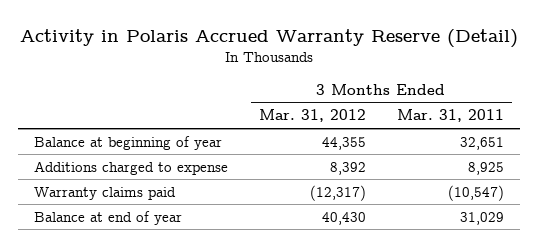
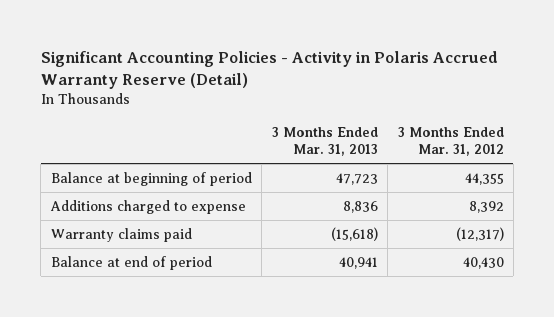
[19,28,518,48] Activity in Polaris Accrued Warranty Reserve (Detail) -> [40,50,498,89] Significant Accounting Policies - Activity in Polaris Accrued Warranty Reserve (Detail)
[397,109,505,123] Mar. 31, 2011 -> none
none -> [271,126,378,156] 3 Months Ended Mar. 31, 2013
[33,135,222,150] Balance at beginning of year -> [50,171,252,186] Balance at beginning of period
[33,210,182,225] Balance at end of year -> [50,255,212,270] Balance at end of period

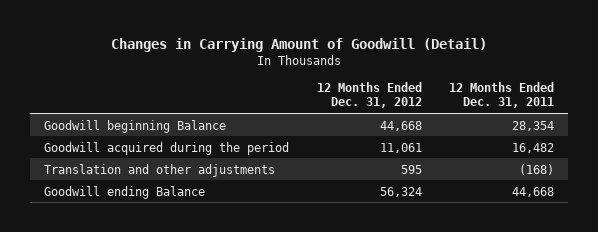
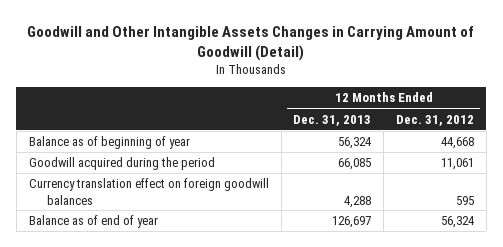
[111,37,488,52] Changes in Carrying Amount of Goodwill (Detail) -> [27,25,475,61] Goodwill and Other Intangible Assets Changes in Carrying Amount of Goodwill (Detail)
[449,82,555,109] 12 Months Ended Dec. 31, 2011 -> none
none -> [293,114,372,126] Dec. 31, 2013
[44,119,227,133] Goodwill beginning Balance -> [28,136,190,150] Balance as of beginning of year
[44,163,276,177] Translation and other adjustments -> [28,178,269,205] Currency translation effect on foreign goodwill balances
[44,185,206,199] Goodwill ending Balance -> [28,215,158,229] Balance as of end of year

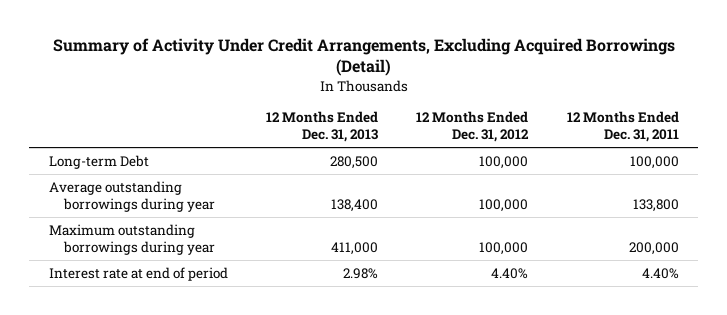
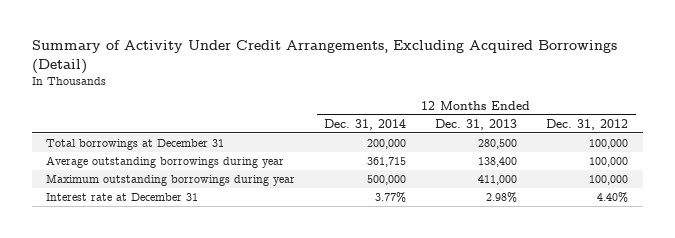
[566,111,679,143] 12 Months Ended Dec. 31, 2011 -> none
none -> [324,118,407,130] Dec. 31, 2014
[48,154,149,169] Long-term Debt -> [46,139,225,151] Total borrowings at December 31
[48,266,228,281] Interest rate at end of period -> [46,193,199,202] Interest rate at December 31

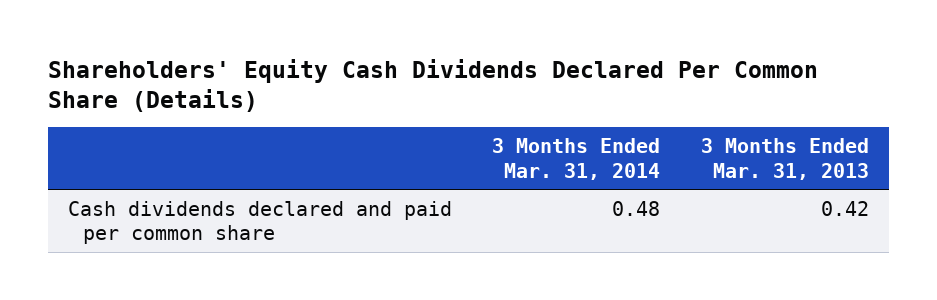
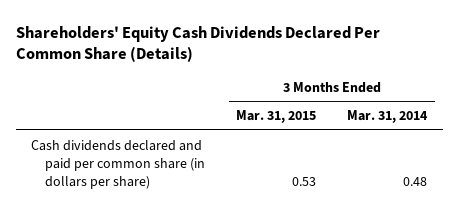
[700,138,869,180] 3 Months Ended Mar. 31, 2013 -> none
none -> [236,110,317,124] Mar. 31, 2015
[67,200,452,245] Cash dividends declared and paid per common share -> [31,139,206,189] Cash dividends declared and paid per common share (in dollars per share)

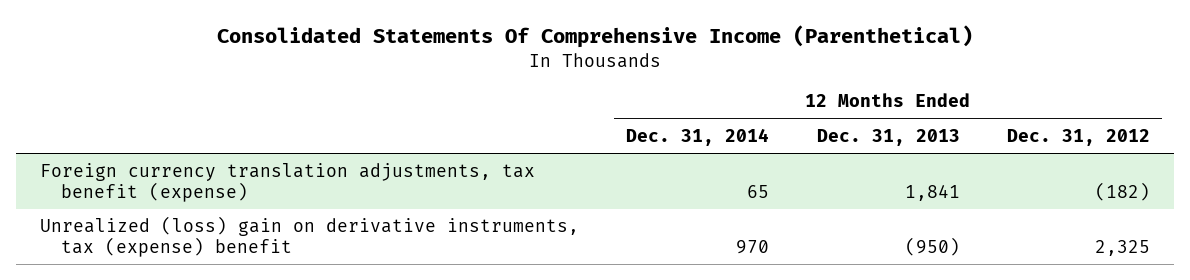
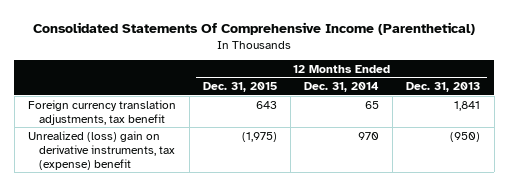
[1007,128,1151,146] Dec. 31, 2012 -> none
none -> [203,82,278,93] Dec. 31, 2015
[39,163,535,203] Foreign currency translation adjustments, tax benefit (expense) -> [27,99,176,125] Foreign currency translation adjustments, tax benefit

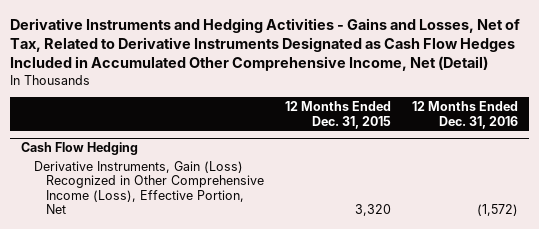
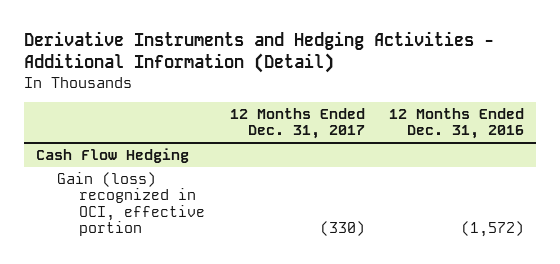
[10,17,521,72] Derivative Instruments and Hedging Activities - Gains and Losses, Net of Tax, Related to Derivative Instruments Designated as Cash Flow Hedges Included in Accumulated Other Comprehensive Income, Net (Detail) -> [23,31,494,74] Derivative Instruments and Hedging Activities - Additional Information (Detail)
[285,101,392,129] 12 Months Ended Dec. 31, 2015 -> none
none -> [229,107,365,140] 12 Months Ended Dec. 31, 2017
[33,160,265,214] Derivative Instruments, Gain (Loss) Recognized in Other Comprehensive Income (Loss), Effective Portion, Net -> [57,171,205,237] Gain (loss) recognized in OCI, effective portion

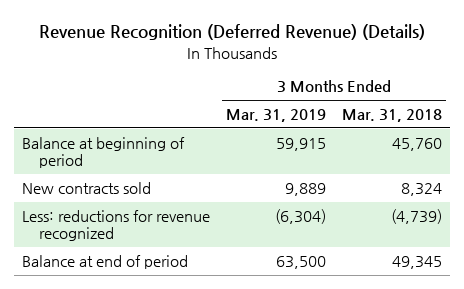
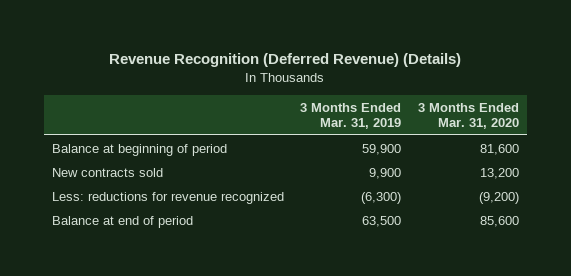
[341,109,442,123] Mar. 31, 2018 -> none
none -> [417,103,519,130] 3 Months Ended Mar. 31, 2020
[275,138,326,152] 59,915 -> [362,143,402,155] 59,900
[284,183,326,197] 9,889 -> [369,167,402,179] 9,900
[274,209,326,225] (6,304) -> [361,191,402,204] (6,300)

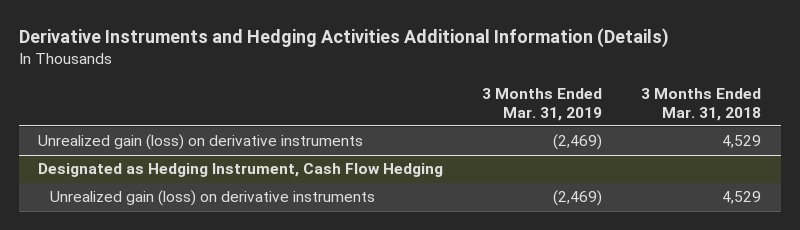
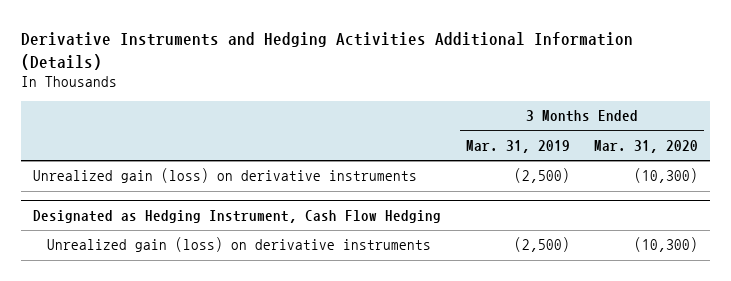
[641,88,762,121] 3 Months Ended Mar. 31, 2018 -> none
none -> [593,139,698,153] Mar. 31, 2020
[553,134,603,151] (2,469) -> [513,168,570,184] (2,500)
[553,190,603,207] (2,469) -> [513,237,570,253] (2,500)

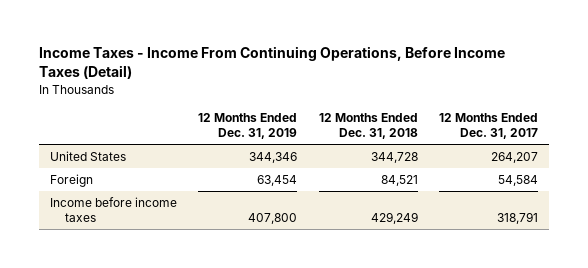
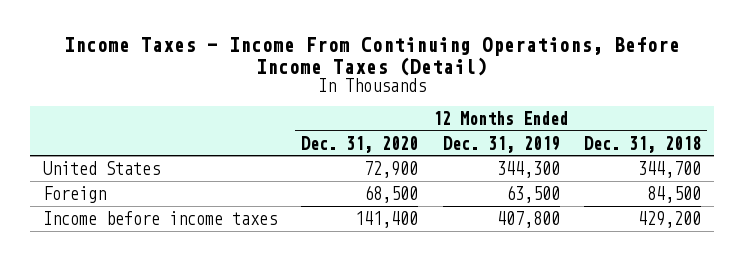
[439,113,539,140] 12 Months Ended Dec. 31, 2017 -> none
none -> [301,135,419,153] Dec. 31, 2020
[249,152,298,164] 344,346 -> [496,160,560,178] 344,300
[370,152,418,164] 344,728 -> [638,160,702,178] 344,700
[257,175,298,187] 63,454 -> [505,184,560,203] 63,500
[380,175,418,187] 84,521 -> [647,185,702,203] 84,500
[370,212,418,225] 429,249 -> [638,210,702,228] 429,200

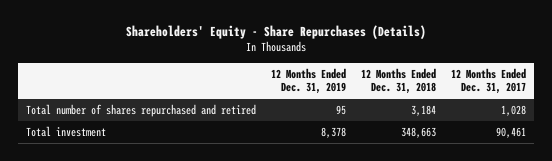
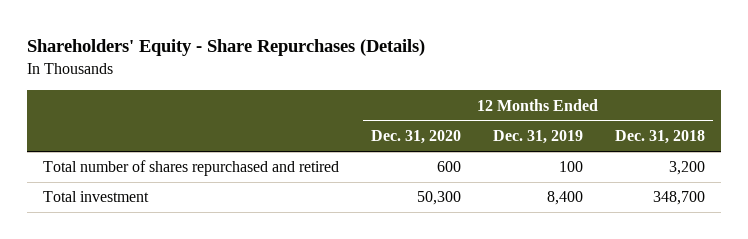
[451,67,527,95] 12 Months Ended Dec. 31, 2017 -> none
none -> [371,130,462,145] Dec. 31, 2020
[335,104,346,115] 95 -> [559,161,584,173] 100
[411,104,437,116] 3,184 -> [669,161,706,176] 3,200
[320,126,346,138] 8,378 -> [547,191,584,206] 8,400
[401,126,437,138] 348,663 -> [653,191,706,206] 348,700

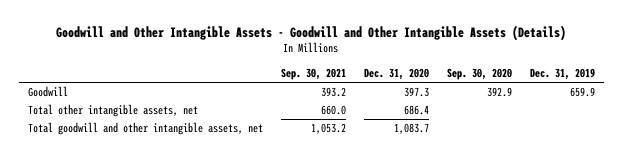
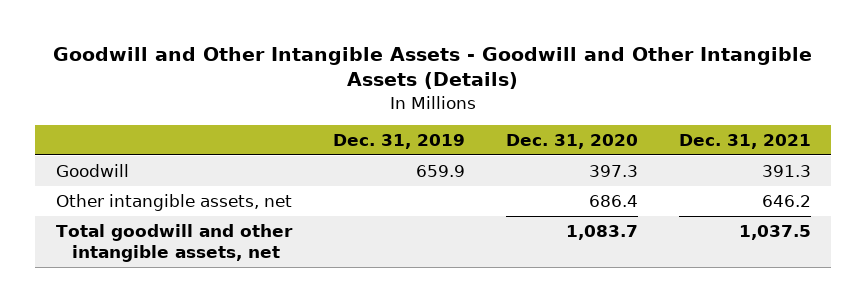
[280,68,346,81] Sep. 30, 2021 -> none
[447,68,513,81] Sep. 30, 2020 -> none
none -> [678,133,811,149] Dec. 31, 2021
[27,104,198,118] Total other intangible assets, net -> [55,193,292,211] Other intangible assets, net

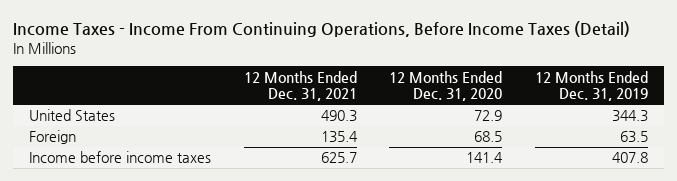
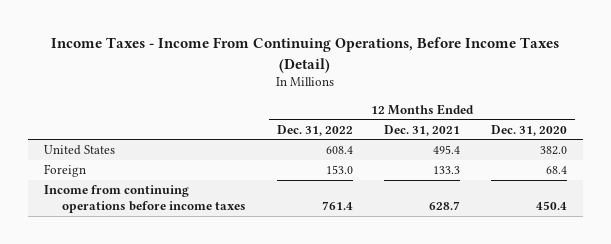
[534,70,648,102] 12 Months Ended Dec. 31, 2019 -> none
none -> [276,124,353,136] Dec. 31, 2022
[320,110,357,123] 490.3 -> [433,145,461,155] 495.4
[474,110,503,122] 72.9 -> [540,146,568,156] 382.0
[320,131,358,144] 135.4 -> [433,166,461,175] 133.3
[474,131,503,143] 68.5 -> [546,166,568,175] 68.4
[29,151,212,164] Income before income taxes -> [43,185,246,214] Income from continuing operations before income taxes
[320,152,357,164] 625.7 -> [429,201,461,211] 628.7
[466,152,504,164] 141.4 -> [536,201,568,211] 450.4

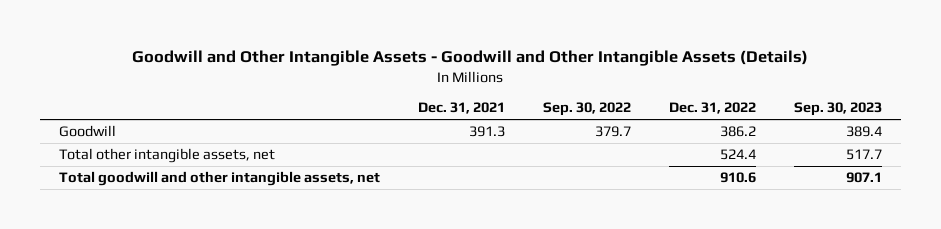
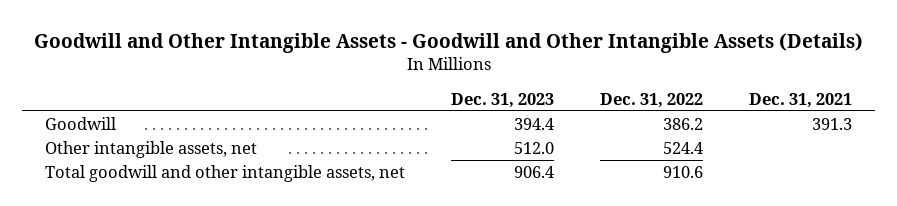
[542,102,631,117] Sep. 30, 2022 -> none
[793,102,882,117] Sep. 30, 2023 -> none
none -> [451,92,555,108] Dec. 31, 2023
[59,148,276,164] Total other intangible assets, net -> [45,141,258,159] Other intangible assets, net

